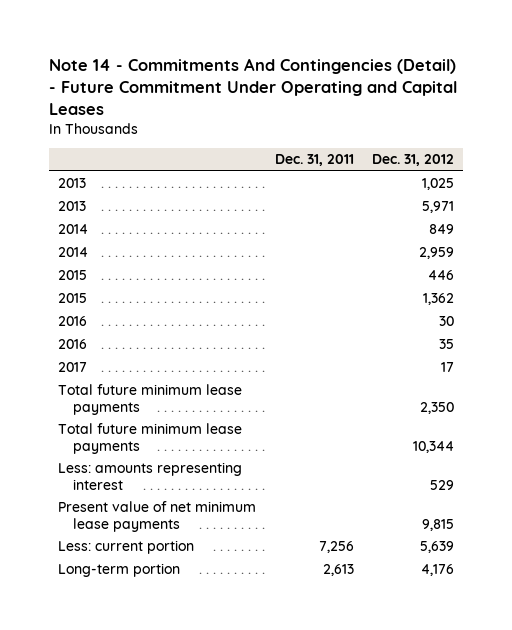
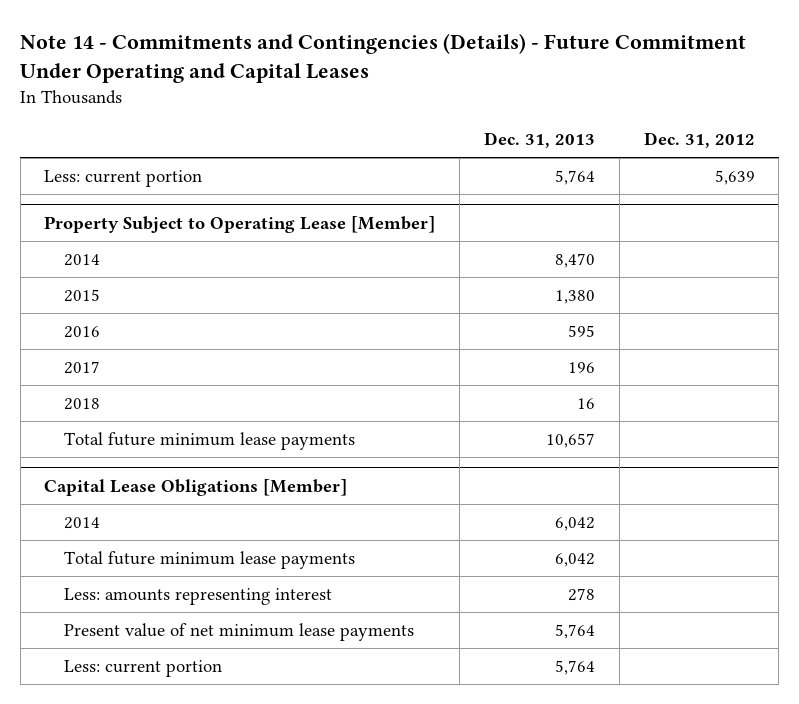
[48,57,457,115] Note 14 - Commitments And Contingencies (Detail) - Future Commitment Under Operating and Capital Leases -> [20,32,747,83] Note 14 - Commitments and Contingencies (Details) - Future Commitment Under Operating and Capital Leases
[274,154,354,167] Dec. 31, 2011 -> none
none -> [483,132,595,149] Dec. 31, 2013
[58,178,87,189] 2013 -> none
[58,201,87,212] 2013 -> none
[58,224,89,235] 2014 -> none
[58,247,89,258] 2014 -> none
[58,270,88,281] 2015 -> none
[58,293,88,304] 2015 -> none
[58,316,88,327] 2016 -> none
[58,339,88,350] 2016 -> none
[58,362,88,373] 2017 -> none
[58,384,243,415] Total future minimum lease payments -> none
[58,423,243,454] Total future minimum lease payments -> none
[58,462,243,490] Less: amounts representing interest -> none
[58,501,257,532] Present value of net minimum lease payments -> none
[58,563,181,578] Long-term portion -> none
none -> [44,215,436,233] Property Subject to Operating Lease [Member]
none -> [64,254,101,267] 2014
none -> [64,289,101,303] 2015
none -> [64,326,101,339] 2016
none -> [64,361,101,375] 2017
none -> [64,398,101,411] 2018
none -> [64,432,356,451] Total future minimum lease payments
none -> [44,478,348,496] Capital Lease Obligations [Member]
none -> [64,517,101,530] 2014
none -> [64,551,356,570] Total future minimum lease payments
none -> [64,588,333,606] Less: amounts representing interest
none -> [64,623,415,642] Present value of net minimum lease payments
none -> [64,660,223,678] Less: current portion

